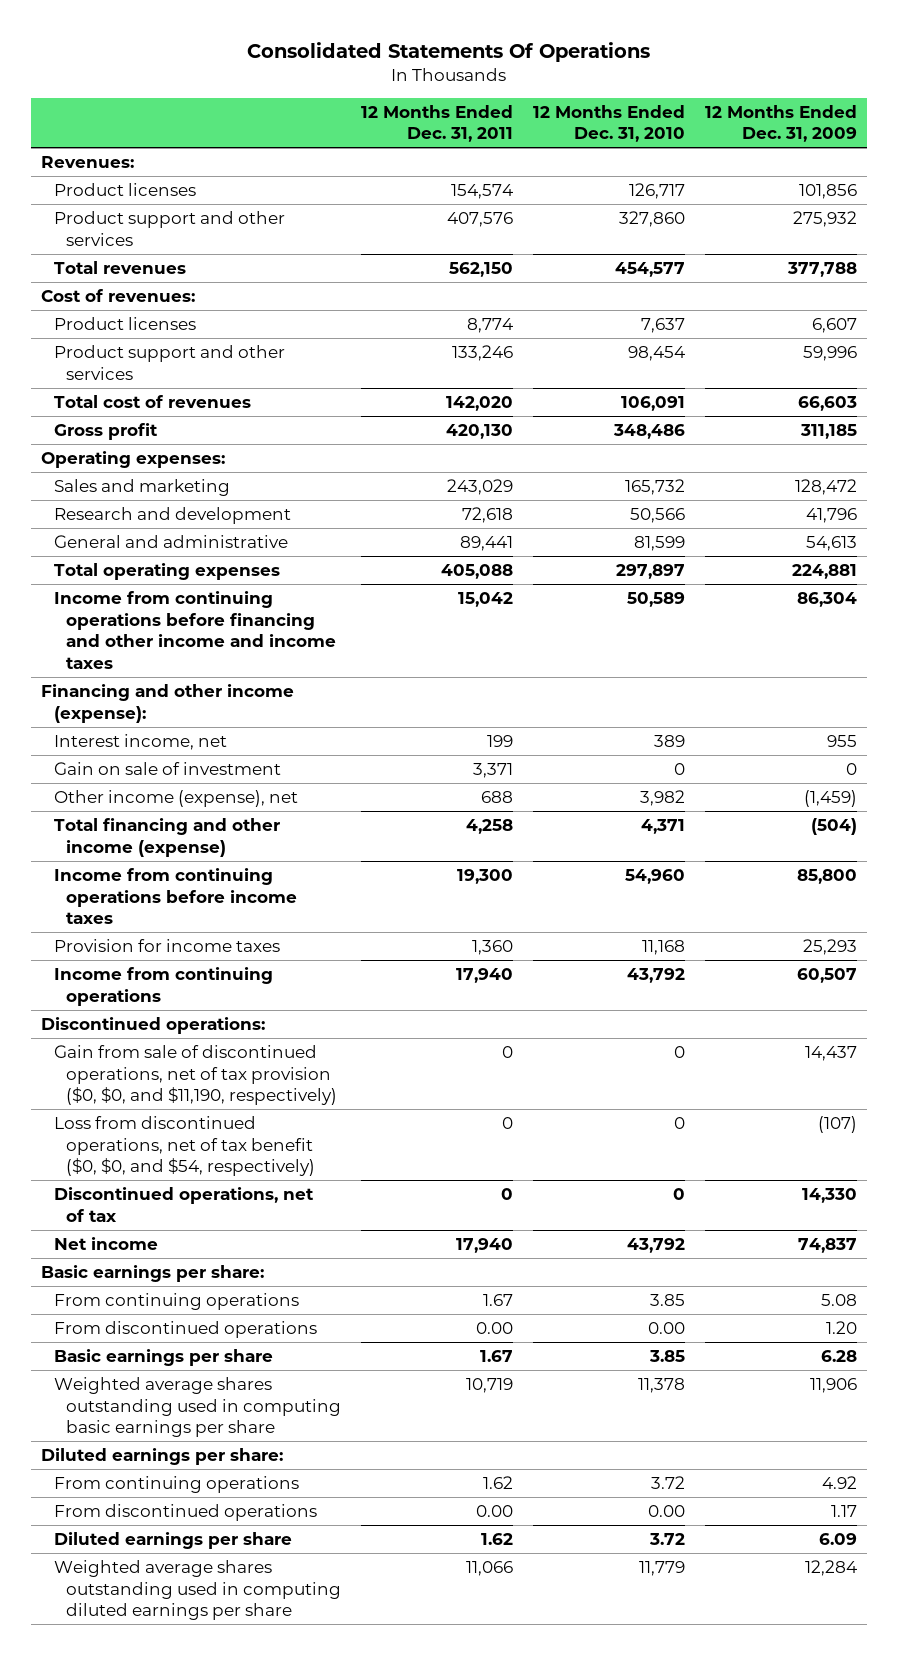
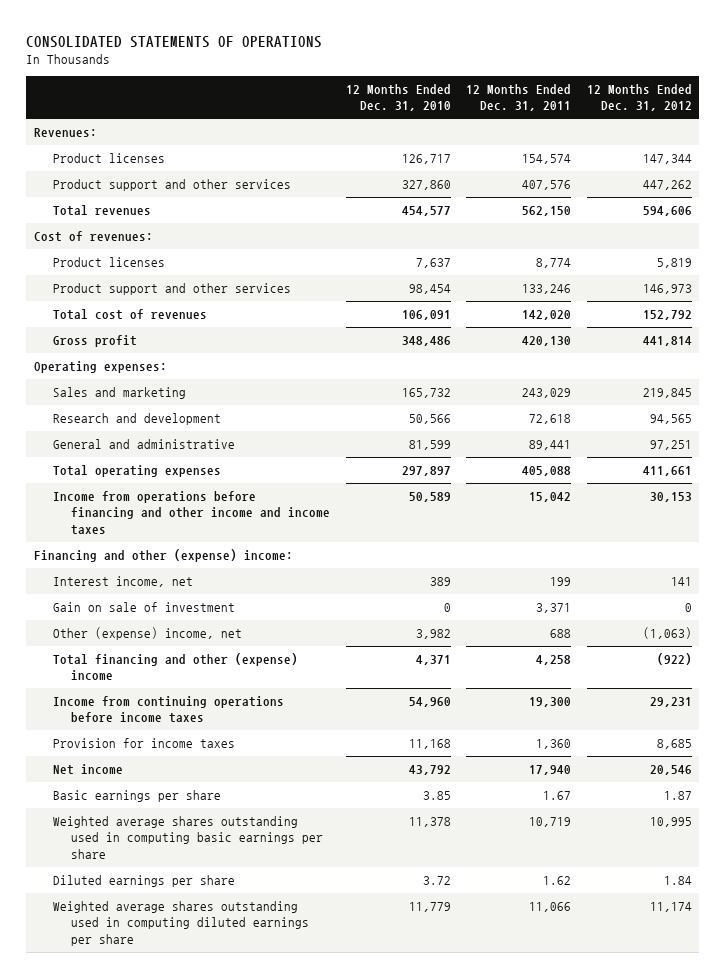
[247,41,651,62] Consolidated Statements Of Operations -> [26,35,323,48] CONSOLIDATED STATEMENTS OF OPERATIONS
[705,104,858,143] 12 Months Ended Dec. 31, 2009 -> none
none -> [586,83,692,112] 12 Months Ended Dec. 31, 2012
[53,590,337,670] Income from continuing operations before financing and other income and income taxes -> [52,490,331,535] Income from operations before financing and other income and income taxes
[41,683,295,723] Financing and other income (expense): -> [34,548,294,562] Financing and other (expense) income:
[53,789,298,807] Other income (expense), net -> [52,626,242,640] Other (expense) income, net
[53,817,280,857] Total financing and other income (expense) -> [52,652,298,681] Total financing and other (expense) income
[53,966,273,1006] Income from continuing operations -> none
[41,1016,266,1034] Discontinued operations: -> none
[53,1044,338,1106] Gain from sale of discontinued operations, net of tax provision ($0, $0, and $11,190, respectively) -> none
[53,1115,316,1177] Loss from discontinued operations, net of tax benefit ($0, $0, and $54, respectively) -> none
[53,1186,314,1222] Discontinued operations, net of tax -> none
[41,1264,265,1282] Basic earnings per share: -> none
[53,1292,299,1310] From continuing operations -> none
[53,1320,317,1338] From discontinued operations -> none
[41,1447,284,1465] Diluted earnings per share: -> none
[53,1475,299,1493] From continuing operations -> none
[53,1503,317,1521] From discontinued operations -> none

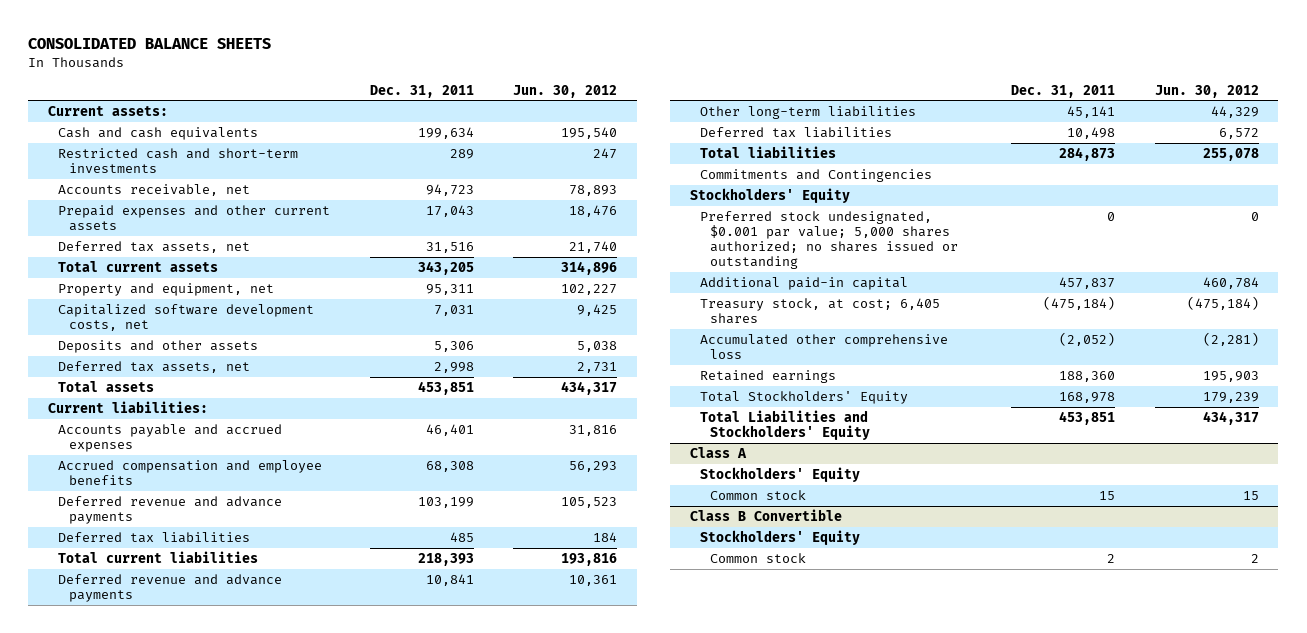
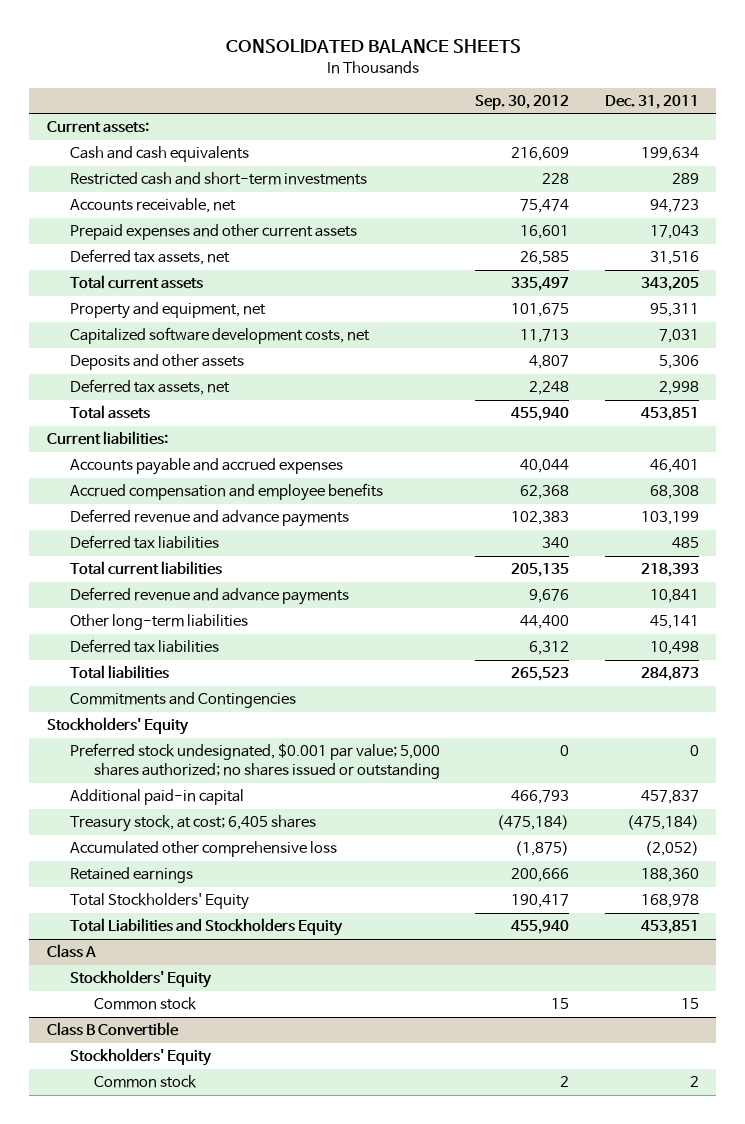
[513,84,618,98] Jun. 30, 2012 -> none
none -> [475,94,570,110] Sep. 30, 2012
[699,409,871,441] Total Liabilities and Stockholders' Equity -> [70,918,344,937] Total Liabilities and Stockholders Equity

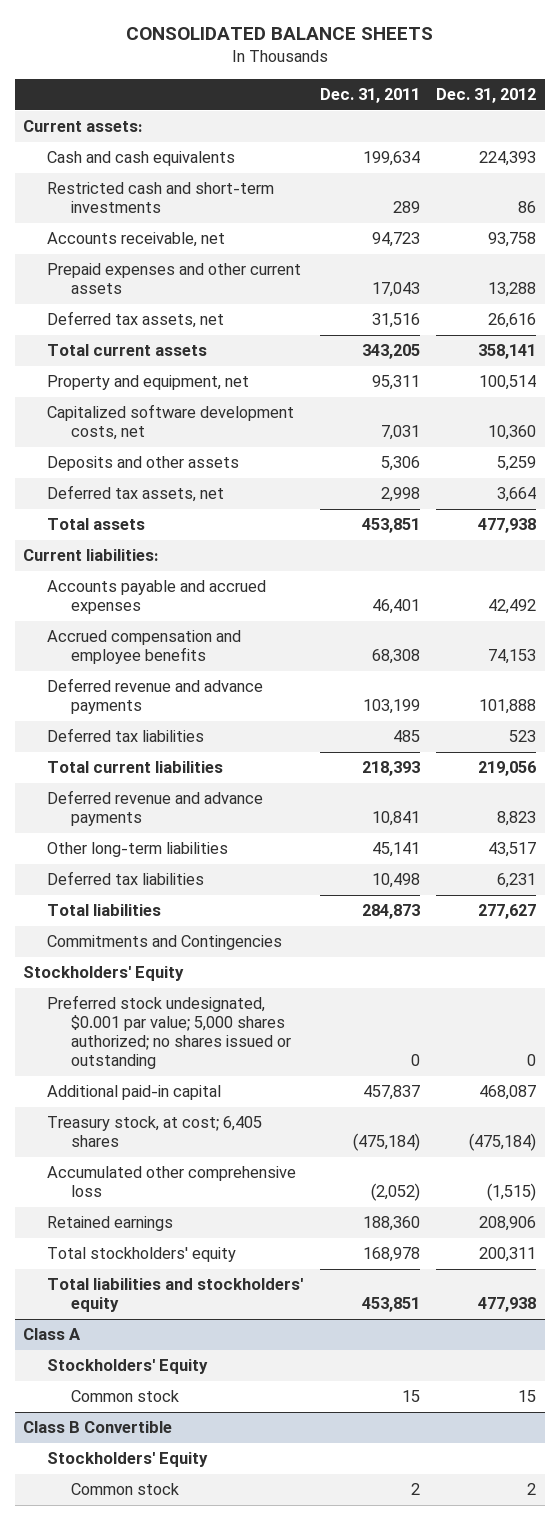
[475,94,570,110] Sep. 30, 2012 -> none
none -> [436,88,537,104] Dec. 31, 2012
[70,893,250,911] Total Stockholders' Equity -> [47,1247,237,1263] Total stockholders' equity
[70,918,344,937] Total Liabilities and Stockholders Equity -> [47,1278,304,1313] Total liabilities and stockholders' equity

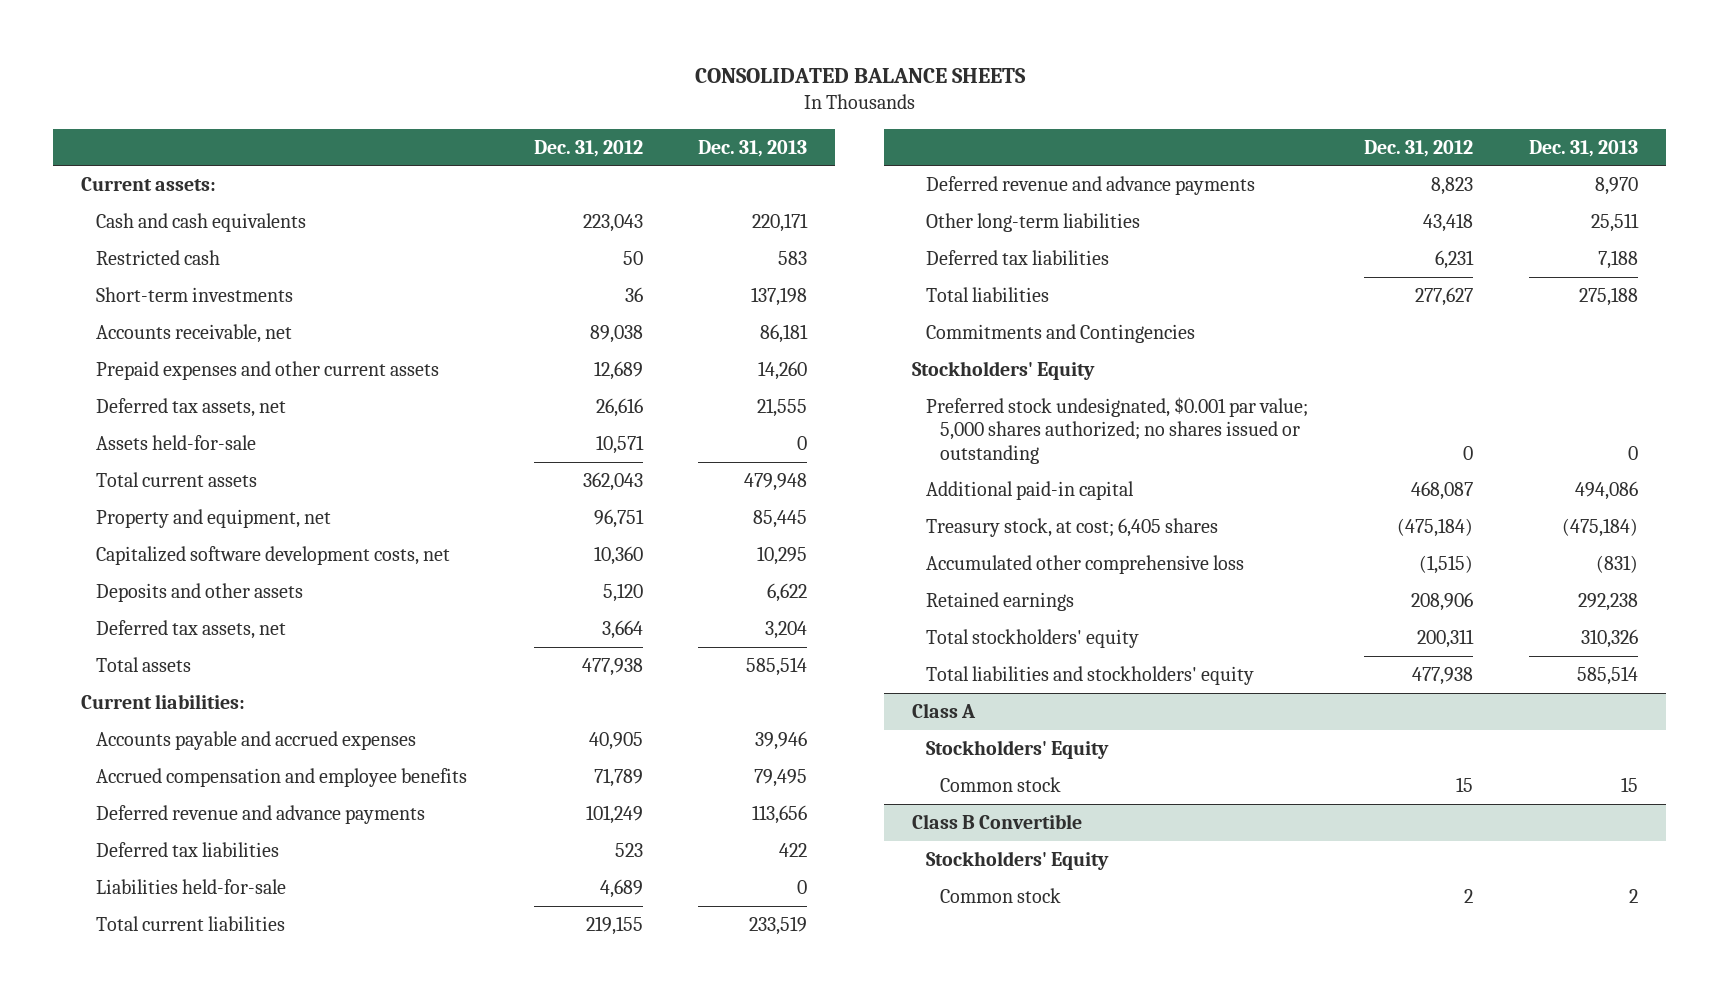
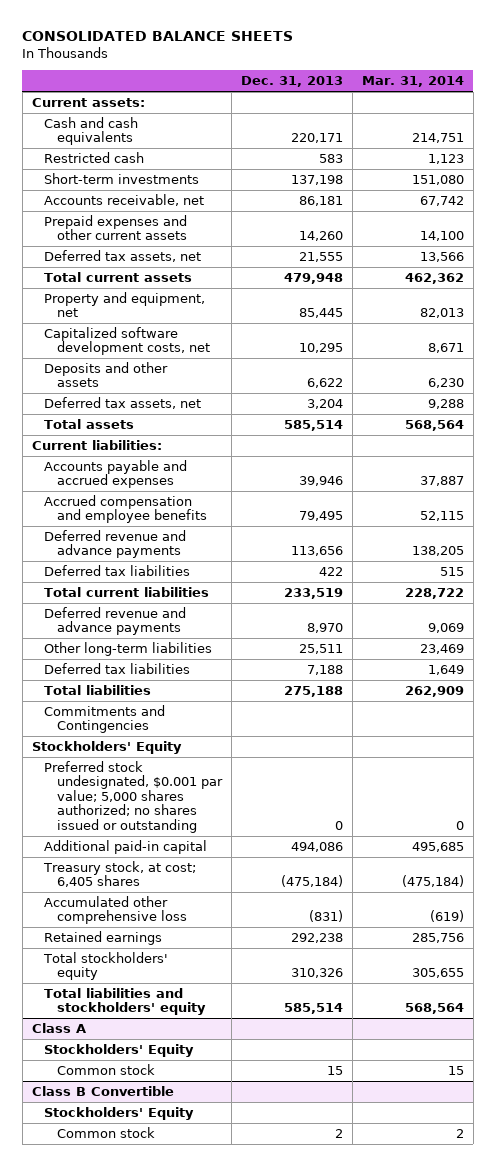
[533,139,643,157] Dec. 31, 2012 -> none
none -> [361,76,464,88] Mar. 31, 2014
[95,434,256,450] Assets held-for-sale -> none
[95,878,286,894] Liabilities held-for-sale -> none

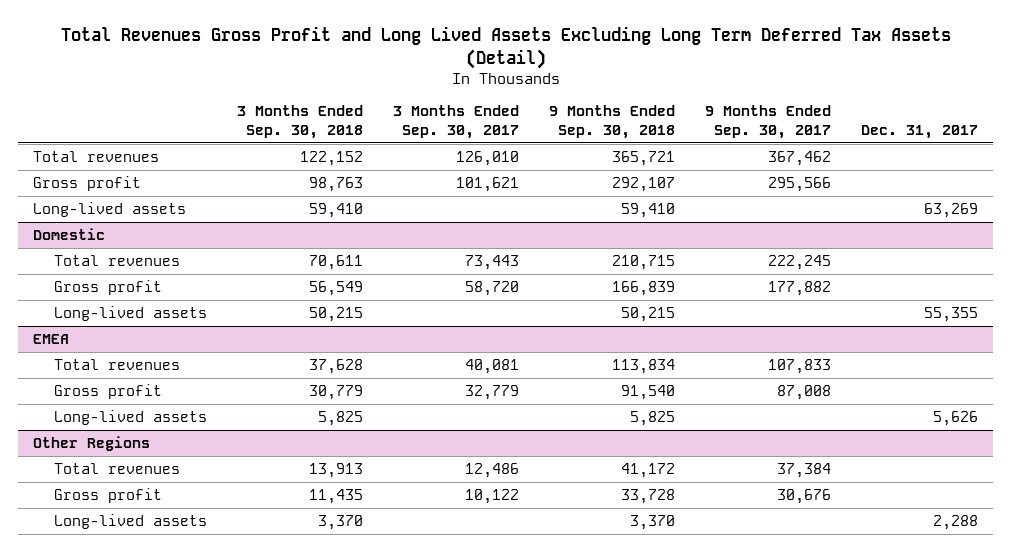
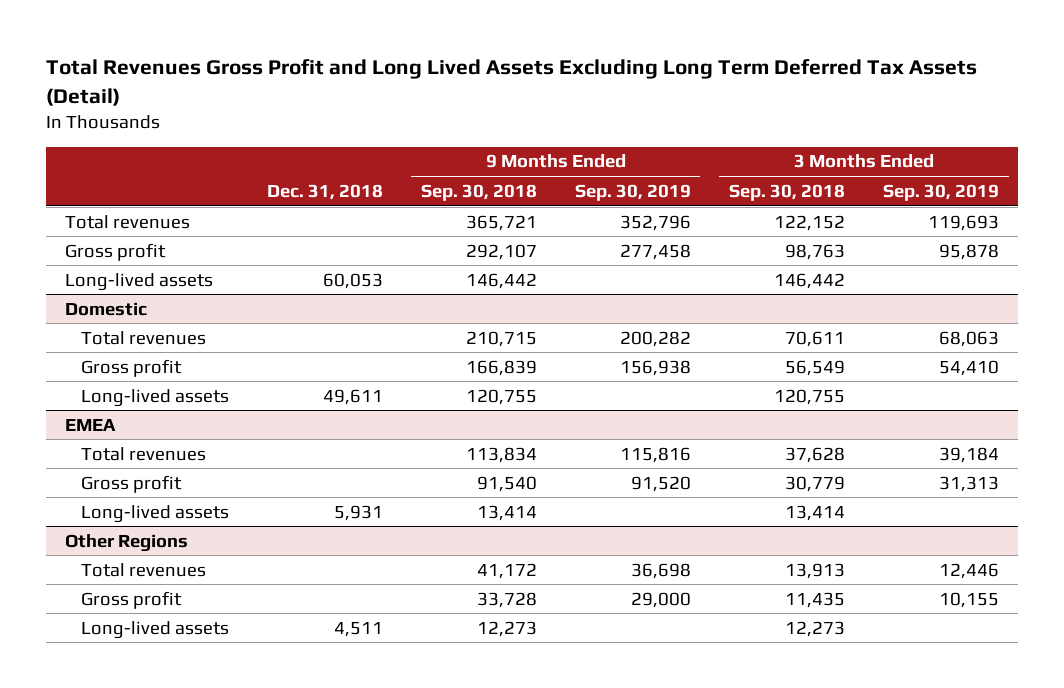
[393,105,520,140] 3 Months Ended Sep. 30, 2017 -> none
[705,105,832,140] 9 Months Ended Sep. 30, 2017 -> none
[861,125,979,140] Dec. 31, 2017 -> none
none -> [266,183,383,200] Dec. 31, 2018
none -> [574,183,691,201] Sep. 30, 2019
none -> [883,183,1000,201] Sep. 30, 2019
[309,203,364,219] 59,410 -> [773,272,845,289] 146,442
[621,203,676,219] 59,410 -> [465,272,537,289] 146,442
[309,307,364,323] 50,215 -> [773,388,845,405] 120,755
[621,307,676,323] 50,215 -> [465,388,537,405] 120,755
[318,411,364,427] 5,825 -> [784,504,845,521] 13,414
[630,411,676,427] 5,825 -> [476,504,537,521] 13,414
[318,515,364,531] 3,370 -> [784,620,845,637] 12,273
[630,515,676,531] 3,370 -> [476,620,537,637] 12,273

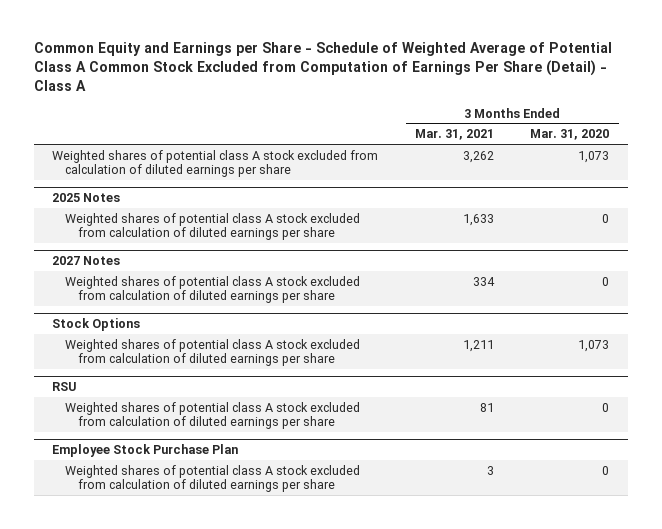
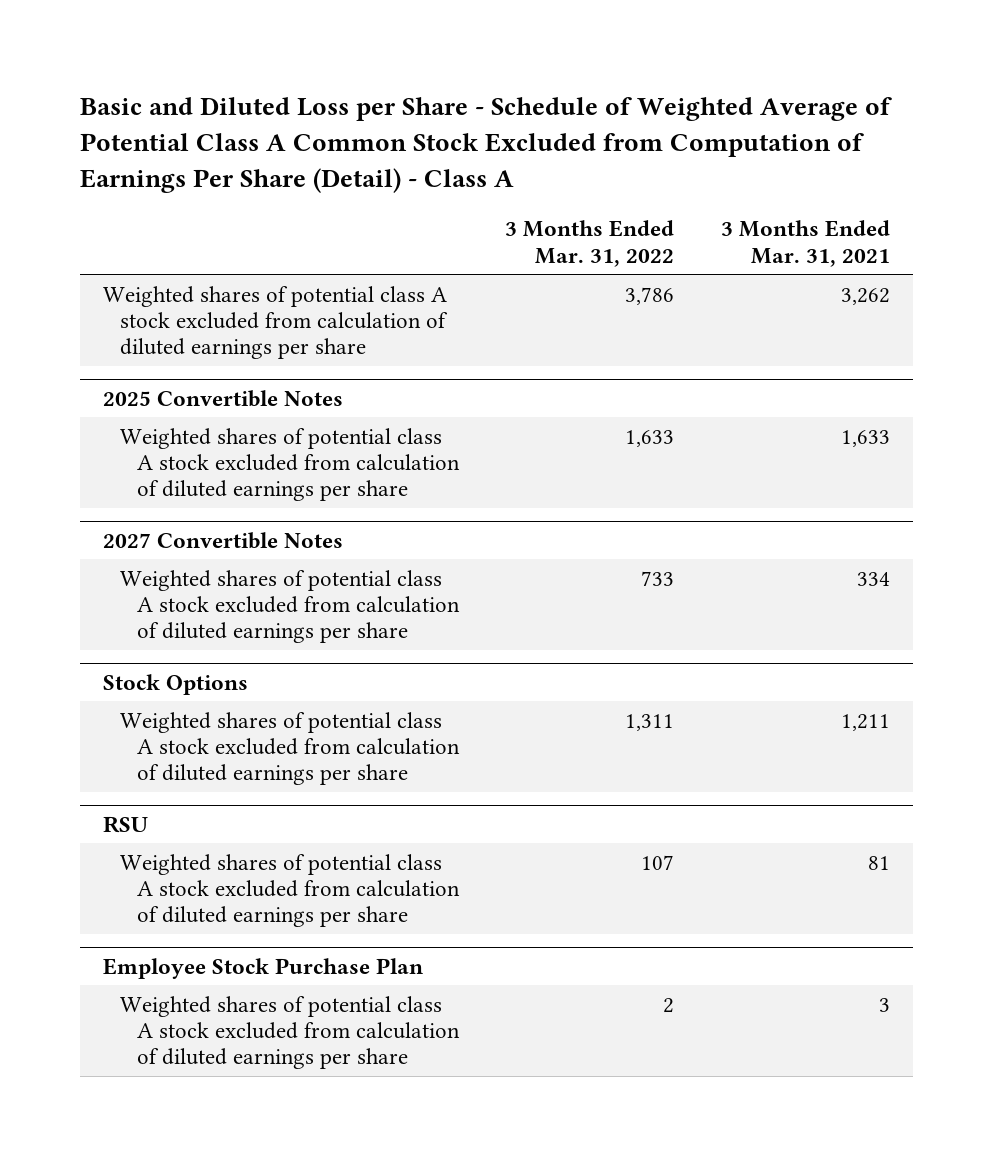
[33,42,612,92] Common Equity and Earnings per Share - Schedule of Weighted Average of Potential Class A Common Stock Excluded from Computation of Earnings Per Share (Detail) - Class A -> [79,97,892,193] Basic and Diluted Loss per Share - Schedule of Weighted Average of Potential Class A Common Stock Excluded from Computation of Earnings Per Share (Detail) - Class A
[530,129,610,141] Mar. 31, 2020 -> none
none -> [505,220,675,267] 3 Months Ended Mar. 31, 2022
[52,192,121,202] 2025 Notes -> [102,389,343,407] 2025 Convertible Notes
[52,255,121,265] 2027 Notes -> [102,531,343,549] 2027 Convertible Notes

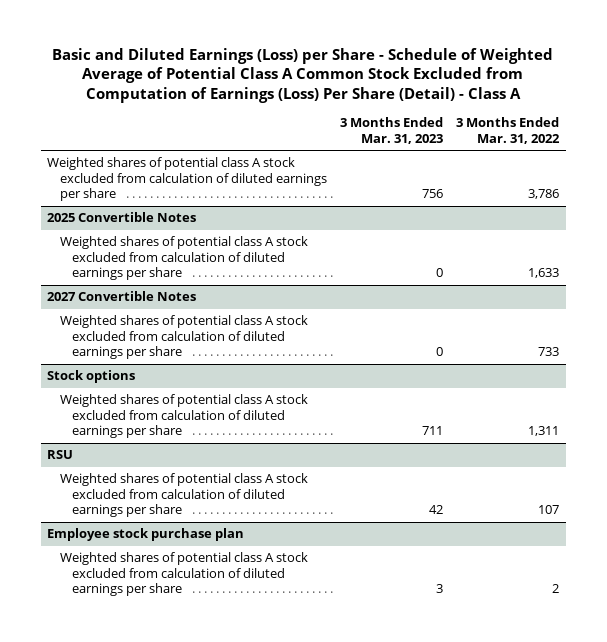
[79,97,892,193] Basic and Diluted Loss per Share - Schedule of Weighted Average of Potential Class A Common Stock Excluded from Computation of Earnings Per Share (Detail) - Class A -> [52,48,554,103] Basic and Diluted Earnings (Loss) per Share - Schedule of Weighted Average of Potential Class A Common Stock Excluded from Computation of Earnings (Loss) Per Share (Detail) - Class A
[720,220,890,267] 3 Months Ended Mar. 31, 2021 -> none
none -> [339,117,443,144] 3 Months Ended Mar. 31, 2023
[102,673,248,695] Stock Options -> [47,370,136,384] Stock options
[102,957,423,979] Employee Stock Purchase Plan -> [47,528,245,542] Employee stock purchase plan

